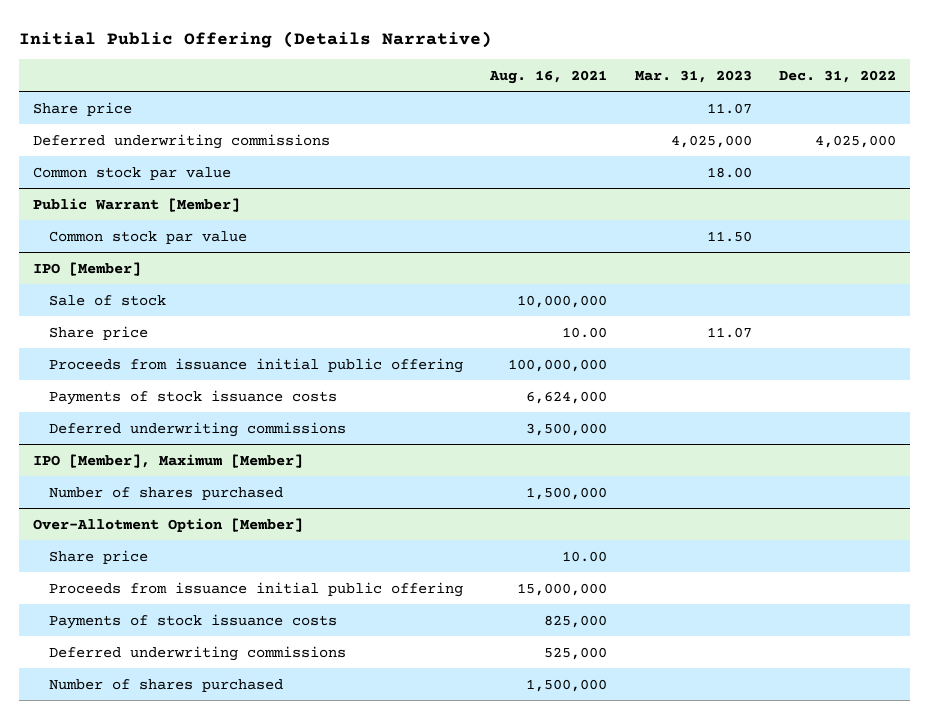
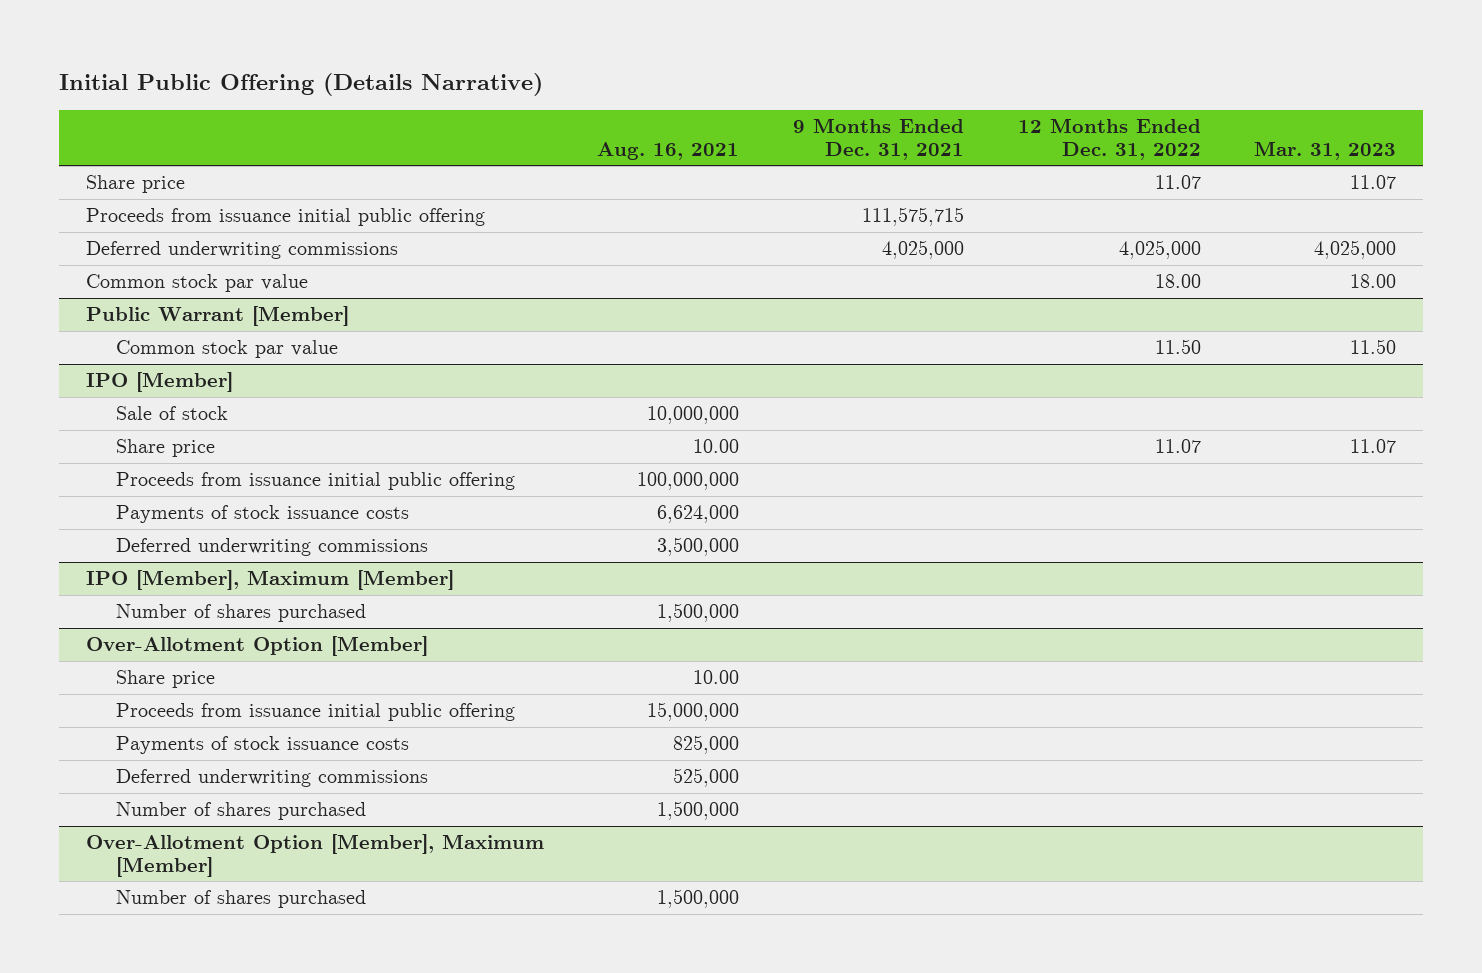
[779,69,897,83] Dec. 31, 2022 -> none
none -> [793,117,965,160] 9 Months Ended Dec. 31, 2021
none -> [1017,117,1201,160] 12 Months Ended Dec. 31, 2022
none -> [85,208,485,227] Proceeds from issuance initial public offering
none -> [85,834,544,877] Over-Allotment Option [Member], Maximum [Member]
none -> [116,890,367,909] Number of shares purchased

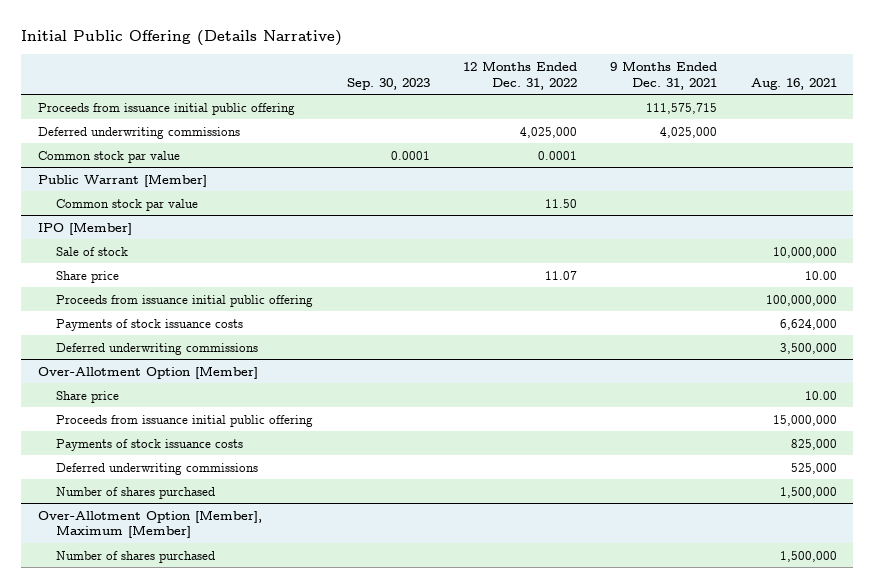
[1254,140,1397,160] Mar. 31, 2023 -> none
none -> [346,77,430,90] Sep. 30, 2023
[85,175,185,194] Share price -> none
[1154,274,1201,289] 18.00 -> [538,150,578,160] 0.0001
[85,570,454,591] IPO [Member], Maximum [Member] -> none
[116,604,367,623] Number of shares purchased -> none

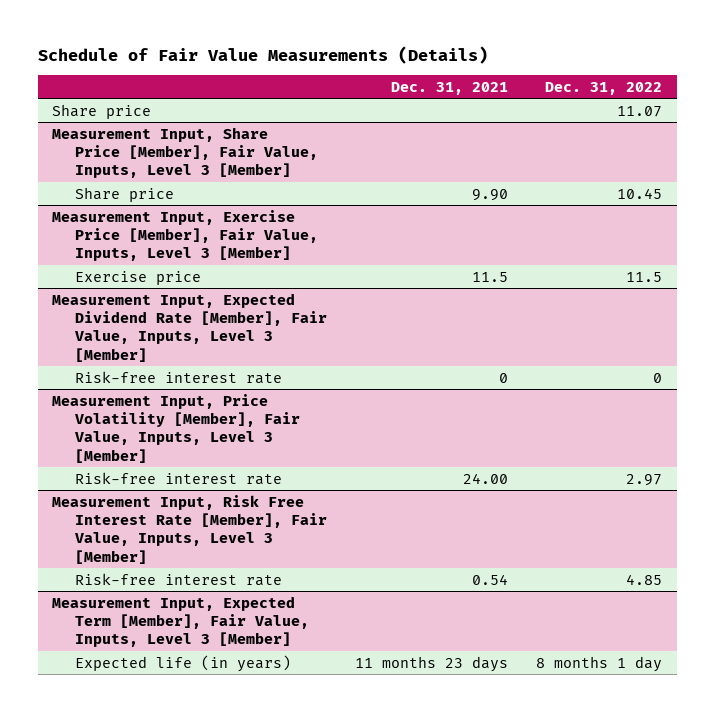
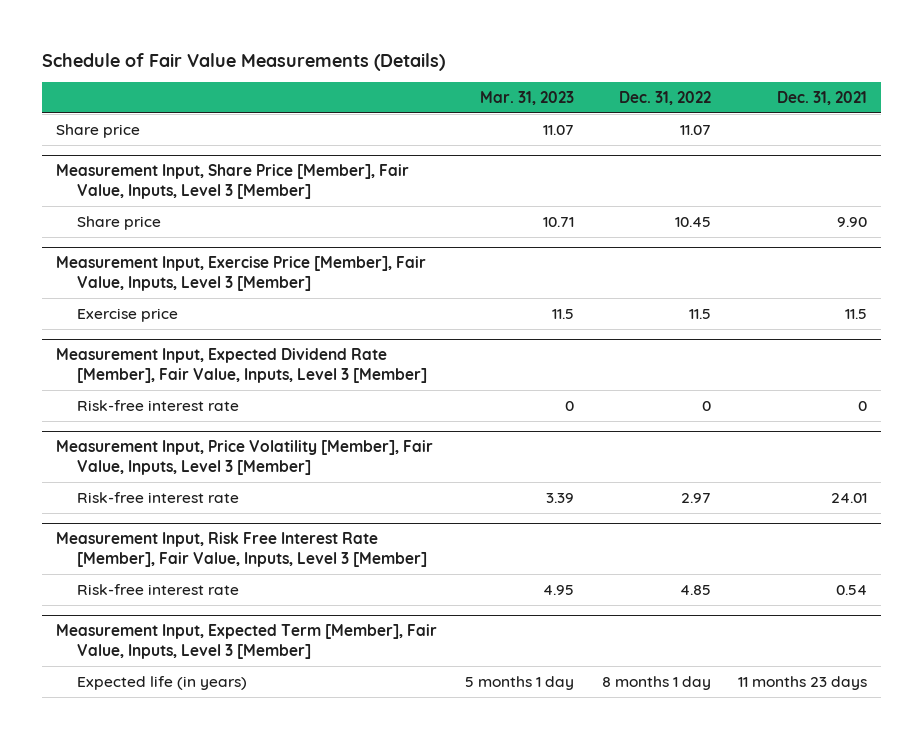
none -> [479,91,574,106] Mar. 31, 2023
[463,472,509,484] 24.00 -> [831,492,868,503] 24.01

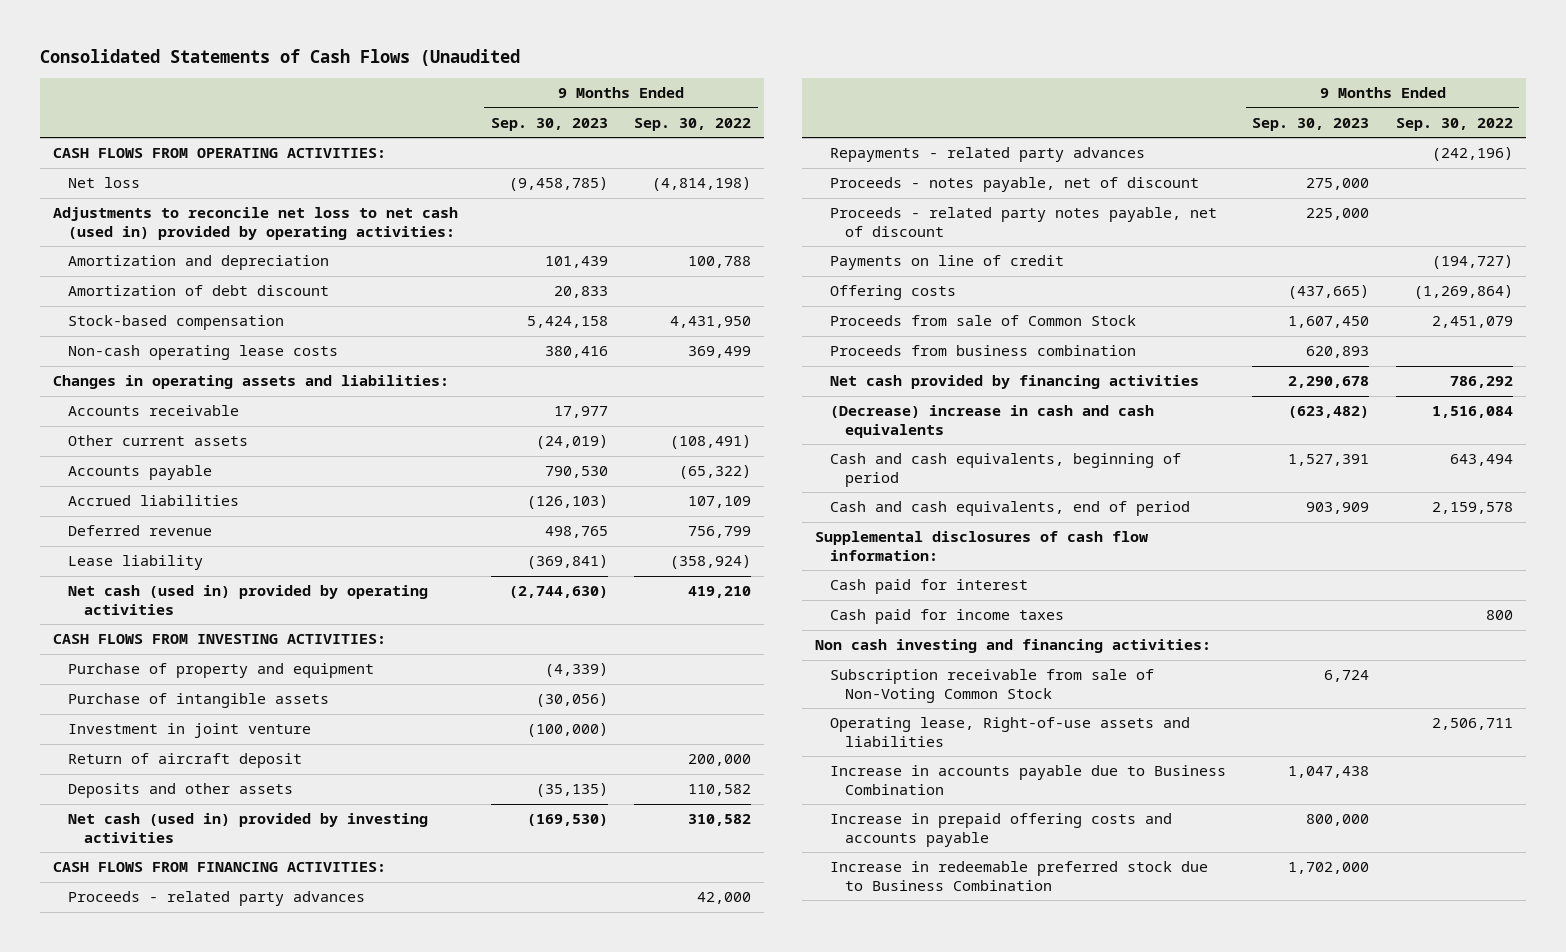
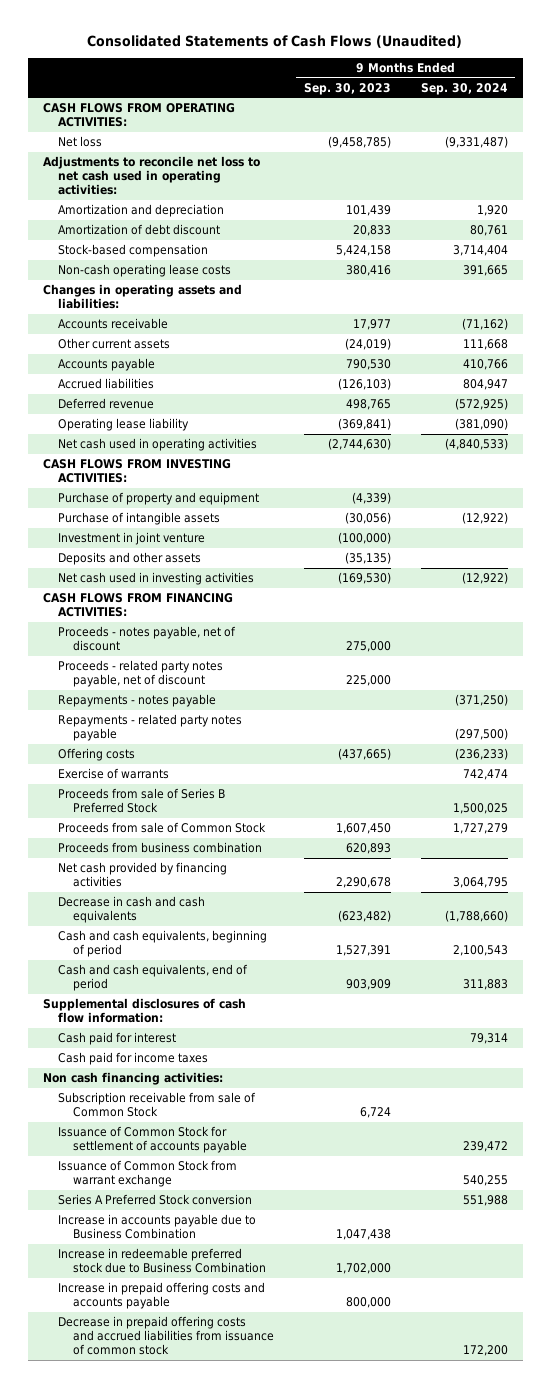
[39,48,520,66] Consolidated Statements of Cash Flows (Unaudited -> [87,34,463,48] Consolidated Statements of Cash Flows (Unaudited)
[634,117,752,131] Sep. 30, 2022 -> none
none -> [420,82,508,95] Sep. 30, 2024
[52,207,458,240] Adjustments to reconcile net loss to net cash (used in) provided by operating activities: -> [42,156,260,196] Adjustments to reconcile net loss to net cash used in operating activities:
[68,555,204,571] Lease liability -> [57,418,189,432] Operating lease liability
[68,585,429,615] Net cash (used in) provided by operating activities -> [57,438,257,452] Net cash used in operating activities
[68,753,303,769] Return of aircraft deposit -> none
[68,813,429,843] Net cash (used in) provided by investing activities -> [57,572,254,586] Net cash used in investing activities
[68,891,366,907] Proceeds - related party advances -> none
[830,147,1146,163] Repayments - related party advances -> none
[830,255,1065,271] Payments on line of credit -> none
none -> [57,694,216,708] Repayments - notes payable
none -> [57,714,242,742] Repayments - related party notes payable
none -> [57,768,169,780] Exercise of warrants
none -> [57,788,225,814] Proceeds from sale of Series B Preferred Stock
[830,405,1155,438] (Decrease) increase in cash and cash equivalents -> [57,896,205,924] Decrease in cash and cash equivalents
[830,717,1191,747] Operating lease, Right-of-use assets and liabilities -> none
[814,639,1211,654] Non cash investing and financing activities: -> [42,1072,223,1086] Non cash financing activities:
[830,669,1155,703] Subscription receivable from sale of Non-Voting Common Stock -> [57,1092,256,1118] Subscription receivable from sale of Common Stock
none -> [57,1126,247,1154] Issuance of Common Stock for settlement of accounts payable
none -> [57,1160,237,1188] Issuance of Common Stock from warrant exchange
none -> [57,1194,252,1206] Series A Preferred Stock conversion
[830,813,1173,847] Increase in prepaid offering costs and accounts payable -> [57,1282,265,1310] Increase in prepaid offering costs and accounts payable
none -> [57,1316,274,1356] Decrease in prepaid offering costs and accrued liabilities from issuance of common stock

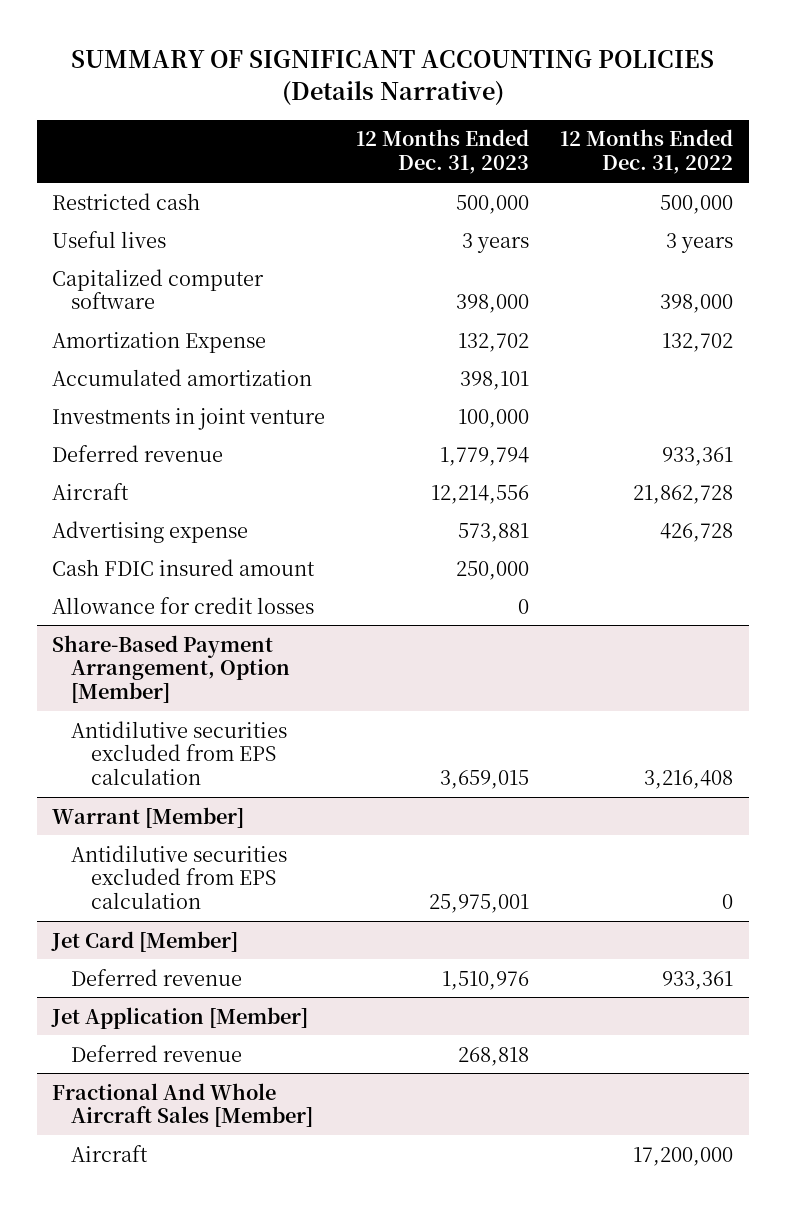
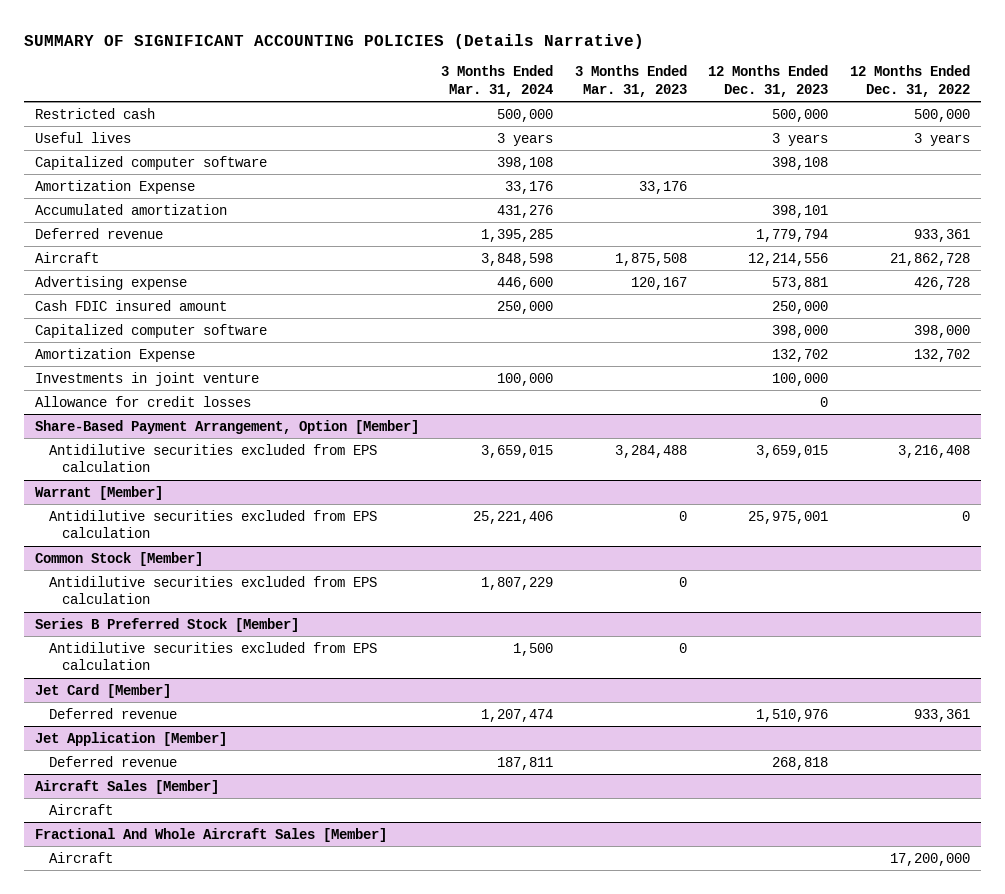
none -> [440,65,553,97] 3 Months Ended Mar. 31, 2024
none -> [574,65,687,97] 3 Months Ended Mar. 31, 2023
none -> [35,155,268,170] Capitalized computer software
none -> [35,179,196,194] Amortization Expense
[52,268,265,310] Capitalized computer software -> [35,323,268,338] Capitalized computer software
[52,331,267,353] Amortization Expense -> [35,347,196,362] Amortization Expense
[52,407,326,430] Investments in joint venture -> [35,371,260,386] Investments in joint venture
none -> [35,551,204,566] Common Stock [Member]
none -> [48,575,377,605] Antidilutive securities excluded from EPS calculation
none -> [35,617,300,632] Series B Preferred Stock [Member]
none -> [48,641,377,671] Antidilutive securities excluded from EPS calculation
none -> [35,779,220,794] Aircraft Sales [Member]
none -> [48,803,113,815] Aircraft

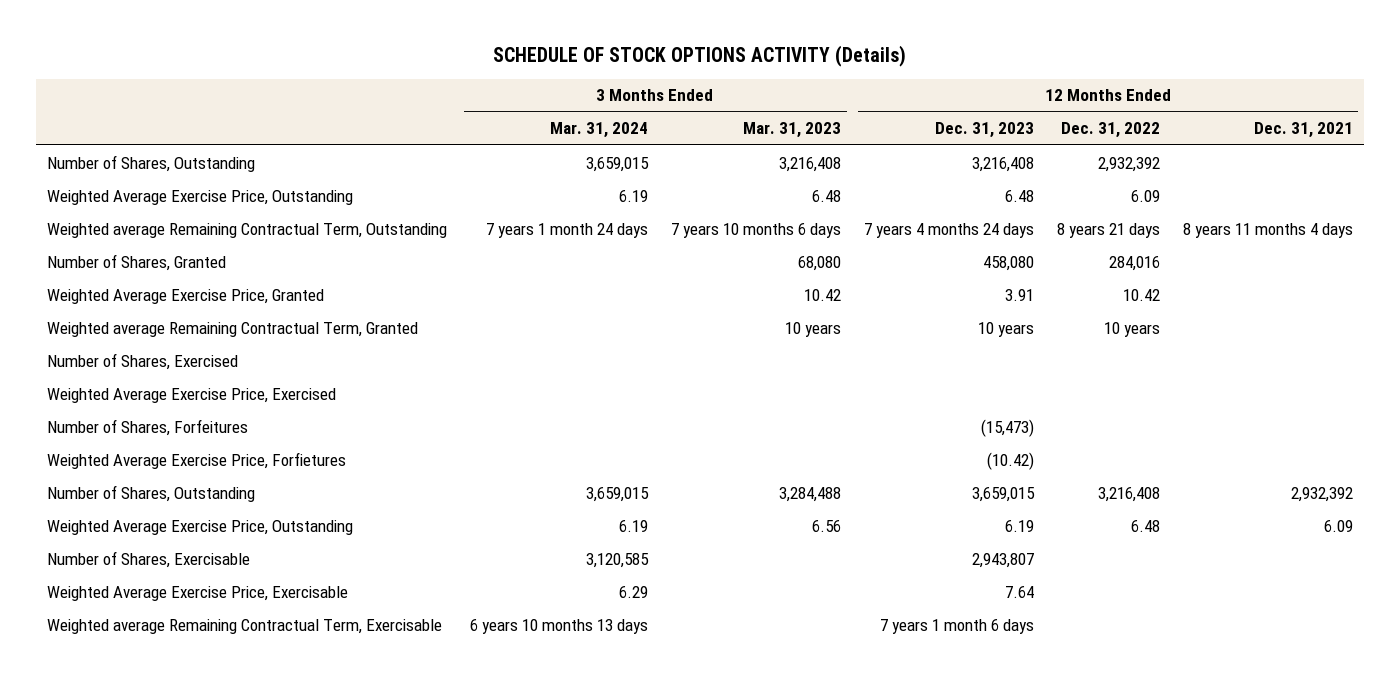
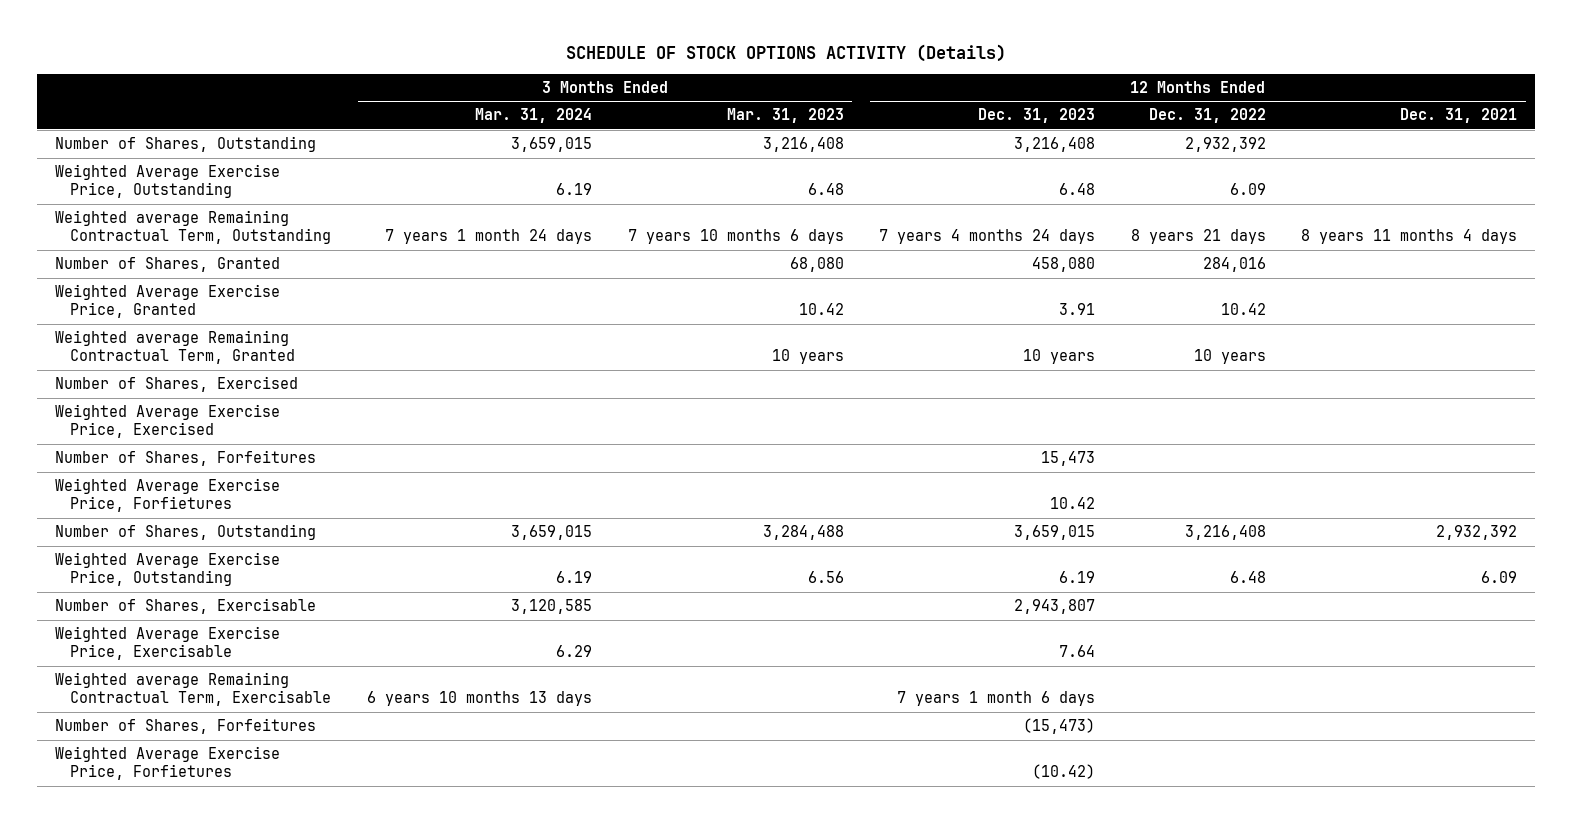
none -> [54,449,316,466] Number of Shares, Forfeitures
none -> [54,477,280,513] Weighted Average Exercise Price, Forfietures
[47,418,249,436] Number of Shares, Forfeitures -> [54,717,316,734] Number of Shares, Forfeitures
[47,451,347,469] Weighted Average Exercise Price, Forfietures -> [54,745,280,781] Weighted Average Exercise Price, Forfietures

